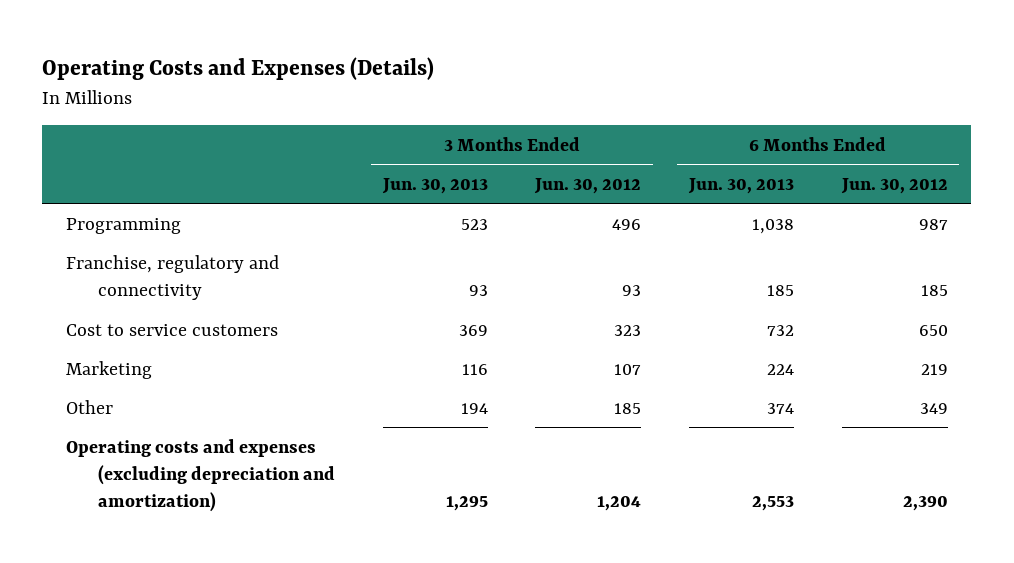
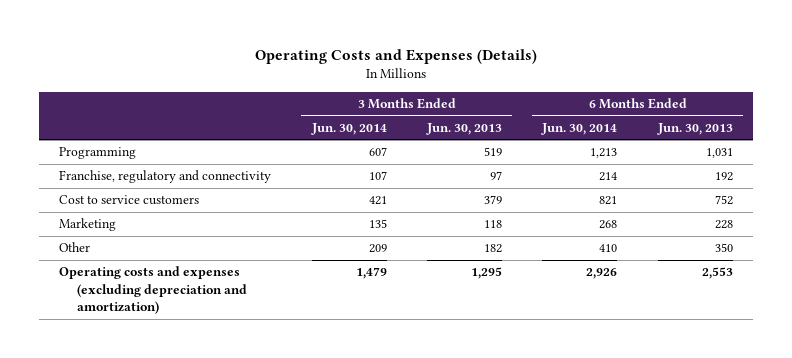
[534,177,642,194] Jun. 30, 2012 -> none
[840,177,948,194] Jun. 30, 2012 -> none
none -> [310,122,387,135] Jun. 30, 2014
none -> [541,122,618,135] Jun. 30, 2014
[460,218,488,230] 523 -> [483,147,502,157] 519
[751,218,794,234] 1,038 -> [705,148,733,159] 1,031
[468,284,488,296] 93 -> [489,171,502,181] 97
[766,284,794,296] 185 -> [714,172,733,182] 192
[458,324,488,336] 369 -> [483,195,502,205] 379
[766,324,794,336] 732 -> [714,195,733,206] 752
[461,363,488,375] 116 -> [483,220,502,229] 118
[766,363,794,375] 224 -> [714,220,733,230] 228
[460,402,488,414] 194 -> [483,244,502,254] 182
[766,402,794,414] 374 -> [714,243,733,253] 350

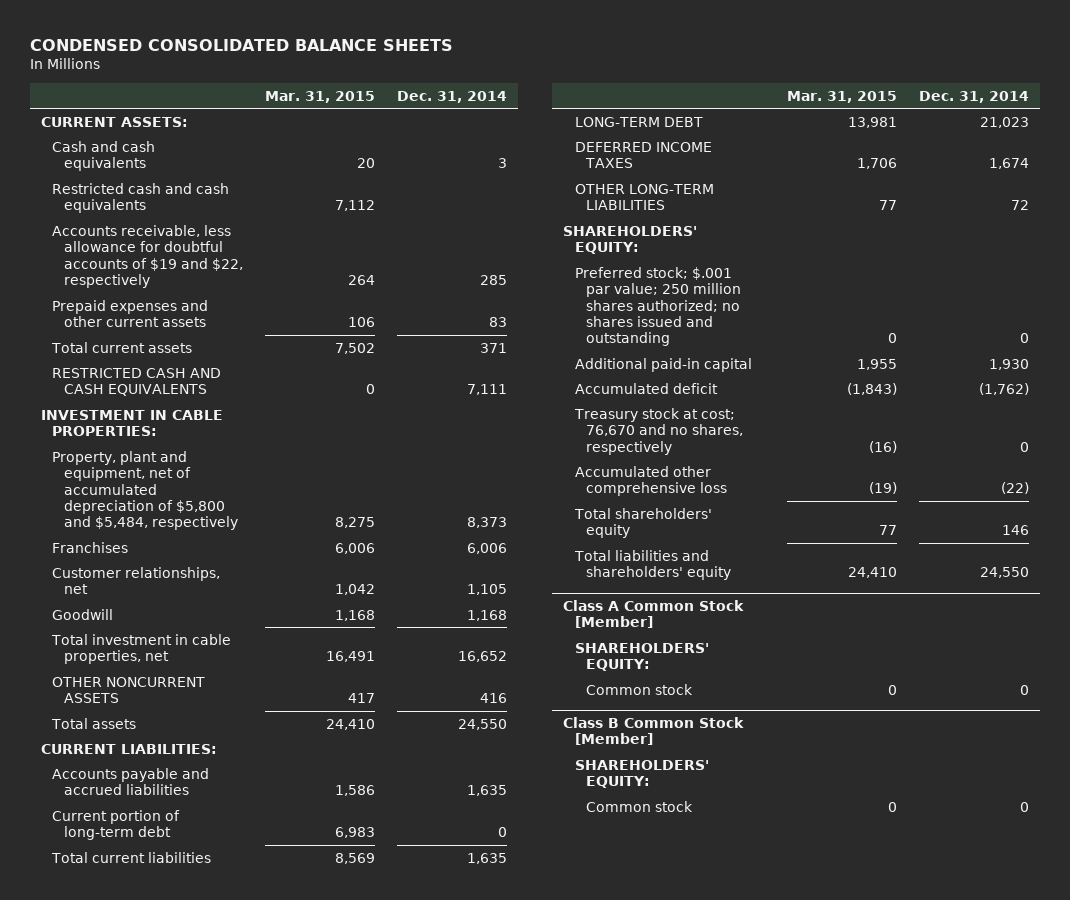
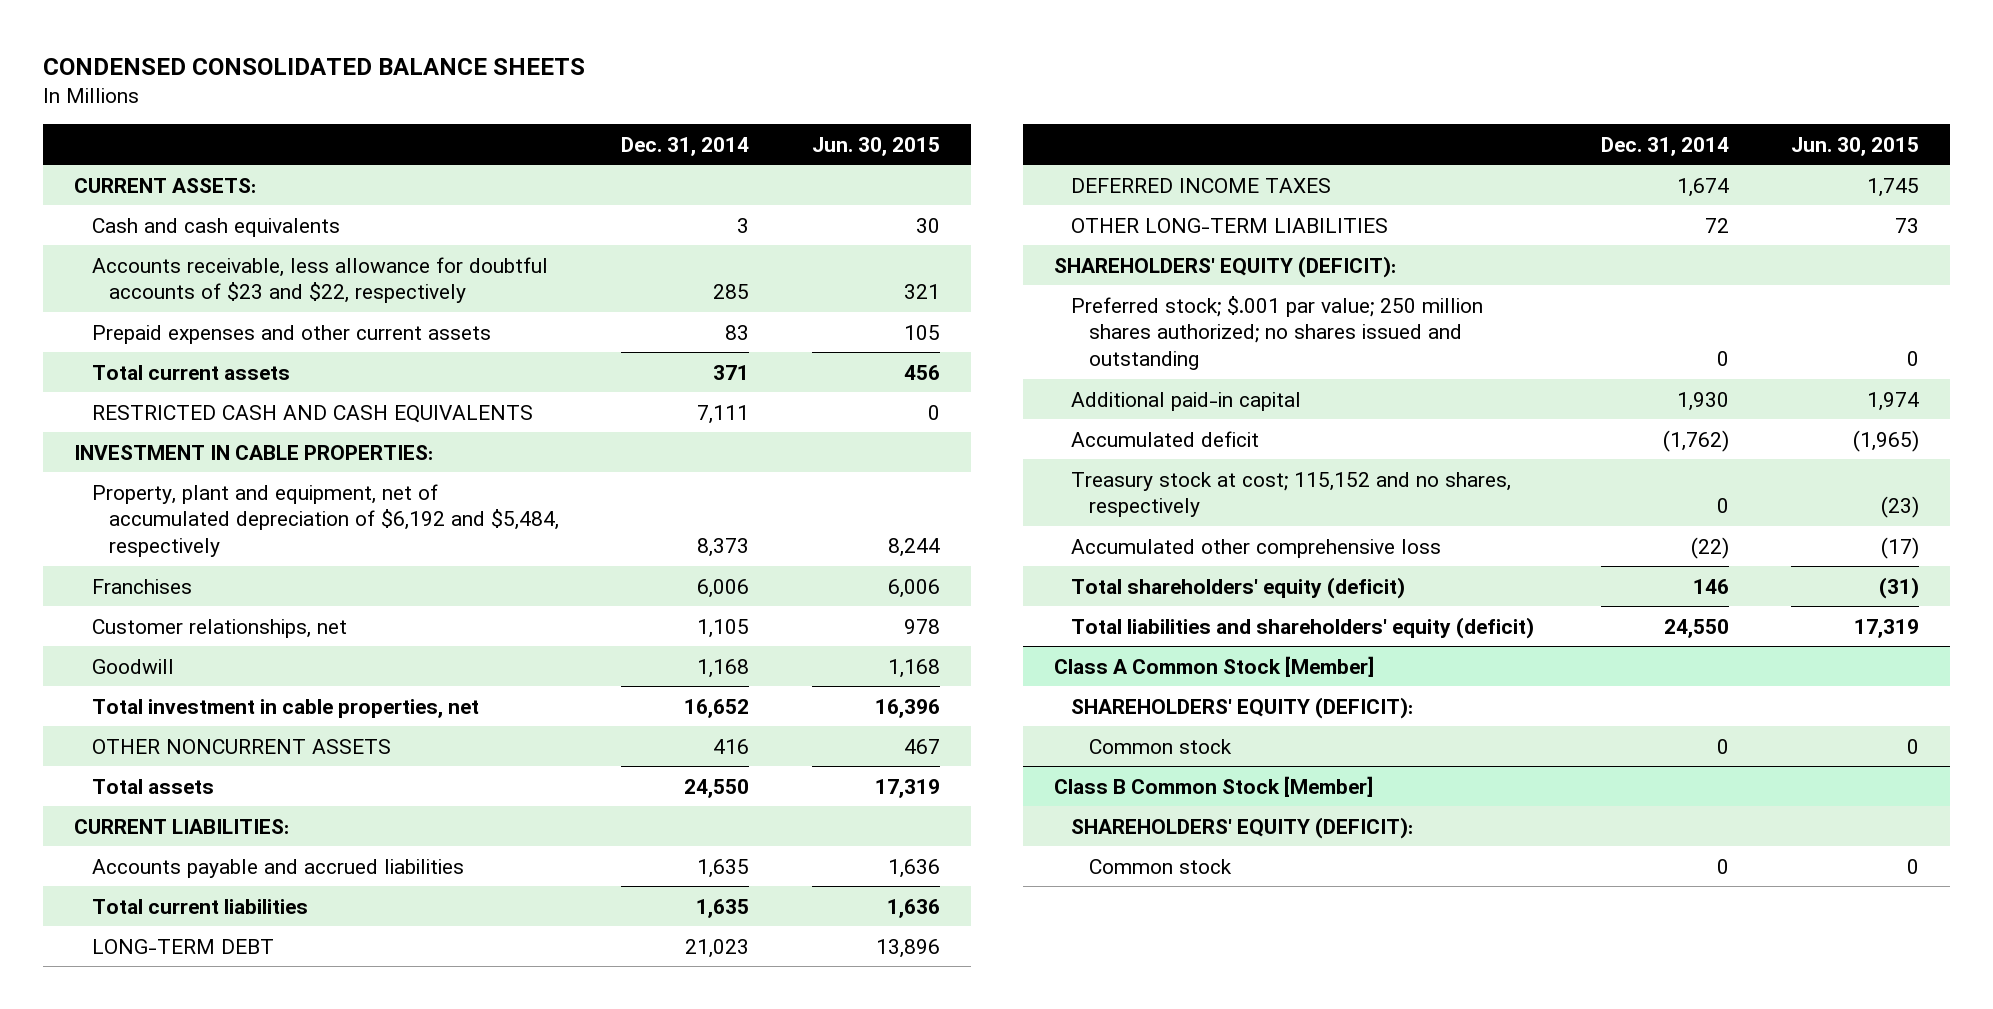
[265,90,376,103] Mar. 31, 2015 -> none
none -> [811,136,940,156] Jun. 30, 2015
[52,182,230,214] Restricted cash and cash equivalents -> none
[52,224,244,288] Accounts receivable, less allowance for doubtful accounts of $19 and $22, respectively -> [91,256,548,304] Accounts receivable, less allowance for doubtful accounts of $23 and $22, respectively
[52,450,239,531] Property, plant and equipment, net of accumulated depreciation of $5,800 and $5,484, respectively -> [91,483,560,558] Property, plant and equipment, net of accumulated depreciation of $6,192 and $5,484, respectively
[52,809,181,841] Current portion of long-term debt -> none
[563,225,698,255] SHAREHOLDERS' EQUITY: -> [1053,255,1396,278] SHAREHOLDERS' EQUITY (DEFICIT):
[573,407,744,455] Treasury stock at cost; 76,670 and no shares, respectively -> [1071,471,1512,518] Treasury stock at cost; 115,152 and no shares, respectively
[573,507,712,539] Total shareholders' equity -> [1071,576,1406,599] Total shareholders' equity (deficit)
[573,549,732,581] Total liabilities and shareholders' equity -> [1071,616,1535,639] Total liabilities and shareholders' equity (deficit)
[574,642,709,672] SHAREHOLDERS' EQUITY: -> [1071,696,1414,719] SHAREHOLDERS' EQUITY (DEFICIT):
[574,759,709,789] SHAREHOLDERS' EQUITY: -> [1071,816,1414,839] SHAREHOLDERS' EQUITY (DEFICIT):

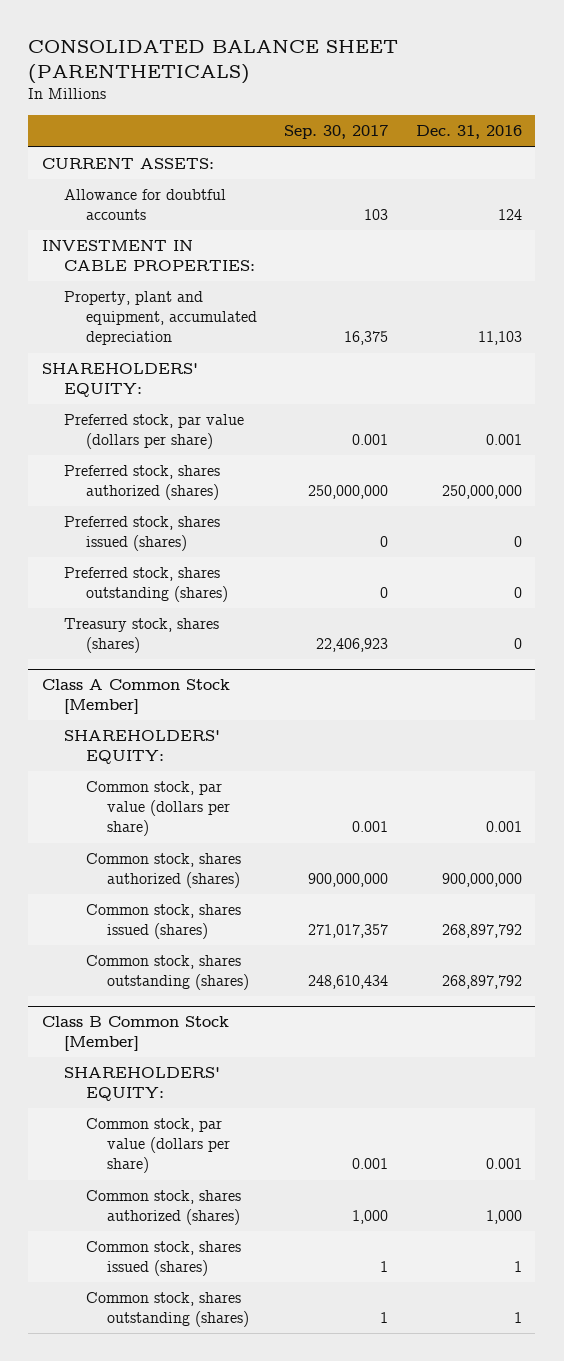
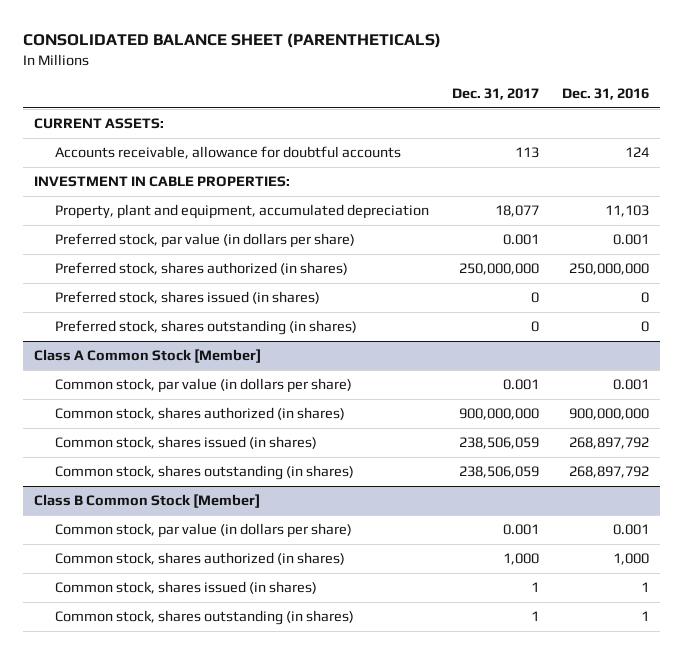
[284,125,389,140] Sep. 30, 2017 -> none
none -> [451,87,539,100] Dec. 31, 2017
[63,189,226,221] Allowance for doubtful accounts -> [55,146,402,160] Accounts receivable, allowance for doubtful accounts
[41,363,198,398] SHAREHOLDERS' EQUITY: -> none
[63,618,219,654] Treasury stock, shares (shares) -> none
[63,414,244,450] Preferred stock, par value (dollars per share) -> [55,233,356,249] Preferred stock, par value (in dollars per share)
[63,465,220,501] Preferred stock, shares authorized (shares) -> [55,262,349,276] Preferred stock, shares authorized (in shares)
[63,516,220,552] Preferred stock, shares issued (shares) -> [55,291,321,305] Preferred stock, shares issued (in shares)
[63,567,228,603] Preferred stock, shares outstanding (shares) -> [55,320,358,336] Preferred stock, shares outstanding (in shares)
[63,730,220,765] SHAREHOLDERS' EQUITY: -> none
[85,781,231,837] Common stock, par value (dollars per share) -> [55,378,353,394] Common stock, par value (in dollars per share)
[85,853,241,889] Common stock, shares authorized (shares) -> [55,407,346,421] Common stock, shares authorized (in shares)
[85,904,241,940] Common stock, shares issued (shares) -> [55,436,318,450] Common stock, shares issued (in shares)
[85,955,250,991] Common stock, shares outstanding (shares) -> [55,465,355,481] Common stock, shares outstanding (in shares)
[63,1067,220,1102] SHAREHOLDERS' EQUITY: -> none
[85,1118,231,1174] Common stock, par value (dollars per share) -> [55,523,353,539] Common stock, par value (in dollars per share)
[85,1190,241,1226] Common stock, shares authorized (shares) -> [55,552,346,566] Common stock, shares authorized (in shares)
[85,1241,241,1277] Common stock, shares issued (shares) -> [55,581,318,595] Common stock, shares issued (in shares)
[85,1292,250,1328] Common stock, shares outstanding (shares) -> [55,610,355,626] Common stock, shares outstanding (in shares)

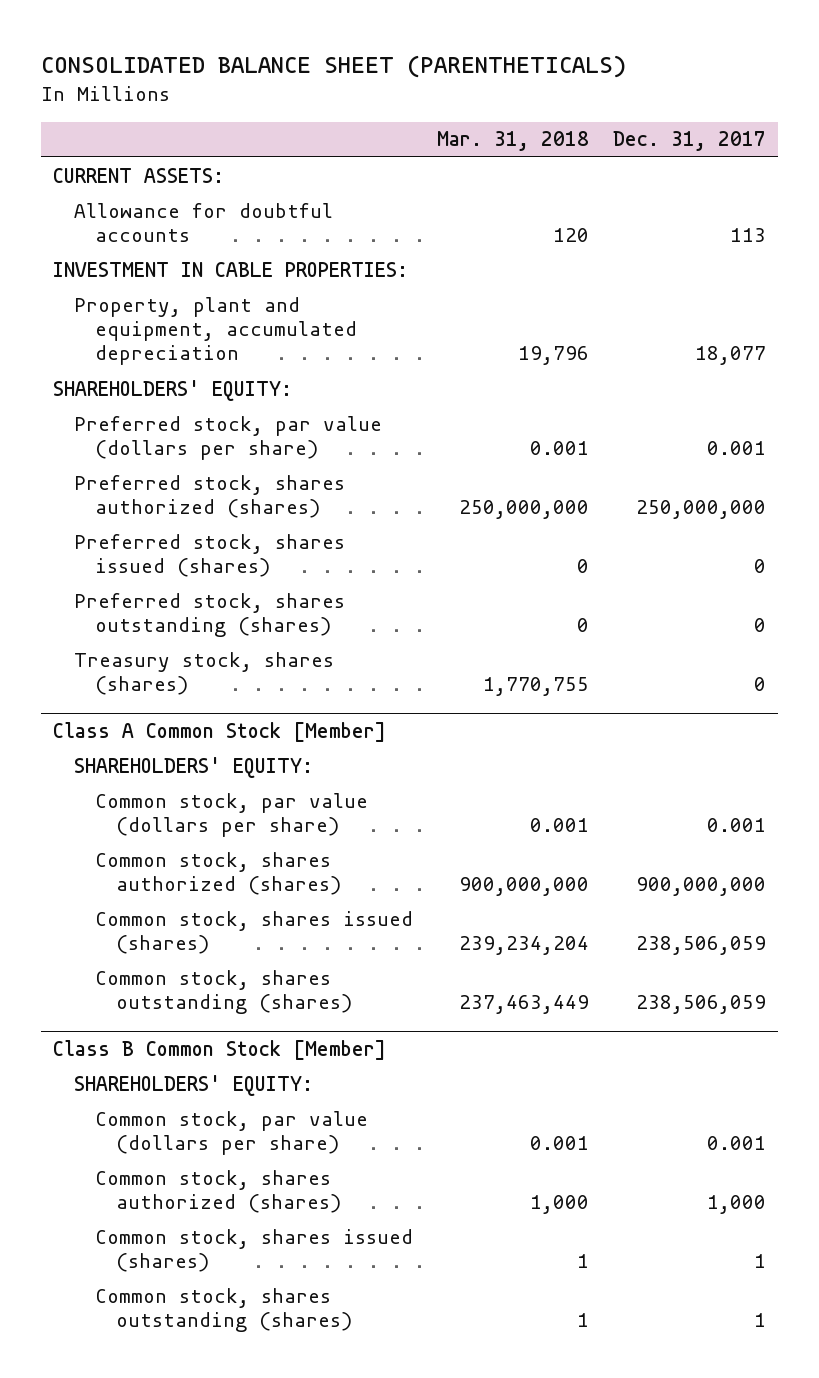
[561,87,649,100] Dec. 31, 2016 -> none
none -> [436,131,589,152] Mar. 31, 2018
[55,146,402,160] Accounts receivable, allowance for doubtful accounts -> [74,202,334,243] Allowance for doubtful accounts
none -> [53,379,293,401] SHAREHOLDERS' EQUITY:
[55,233,356,249] Preferred stock, par value (in dollars per share) -> [74,415,383,461] Preferred stock, par value (dollars per share)
[55,262,349,276] Preferred stock, shares authorized (in shares) -> [74,474,346,519] Preferred stock, shares authorized (shares)
[55,291,321,305] Preferred stock, shares issued (in shares) -> [74,533,346,578] Preferred stock, shares issued (shares)
[55,320,358,336] Preferred stock, shares outstanding (in shares) -> [74,592,346,638] Preferred stock, shares outstanding (shares)
none -> [74,651,335,696] Treasury stock, shares (shares)
none -> [74,756,314,778] SHAREHOLDERS' EQUITY:
[55,378,353,394] Common stock, par value (in dollars per share) -> [94,792,368,838] Common stock, par value (dollars per share)
[55,407,346,421] Common stock, shares authorized (in shares) -> [94,851,341,896] Common stock, shares authorized (shares)
[55,436,318,450] Common stock, shares issued (in shares) -> [94,910,413,955] Common stock, shares issued (shares)
[55,465,355,481] Common stock, shares outstanding (in shares) -> [94,969,352,1015] Common stock, shares outstanding (shares)
none -> [74,1074,314,1096] SHAREHOLDERS' EQUITY:
[55,523,353,539] Common stock, par value (in dollars per share) -> [94,1110,368,1156] Common stock, par value (dollars per share)
[55,552,346,566] Common stock, shares authorized (in shares) -> [94,1169,341,1214] Common stock, shares authorized (shares)
[55,581,318,595] Common stock, shares issued (in shares) -> [94,1228,413,1273] Common stock, shares issued (shares)
[55,610,355,626] Common stock, shares outstanding (in shares) -> [94,1287,352,1333] Common stock, shares outstanding (shares)

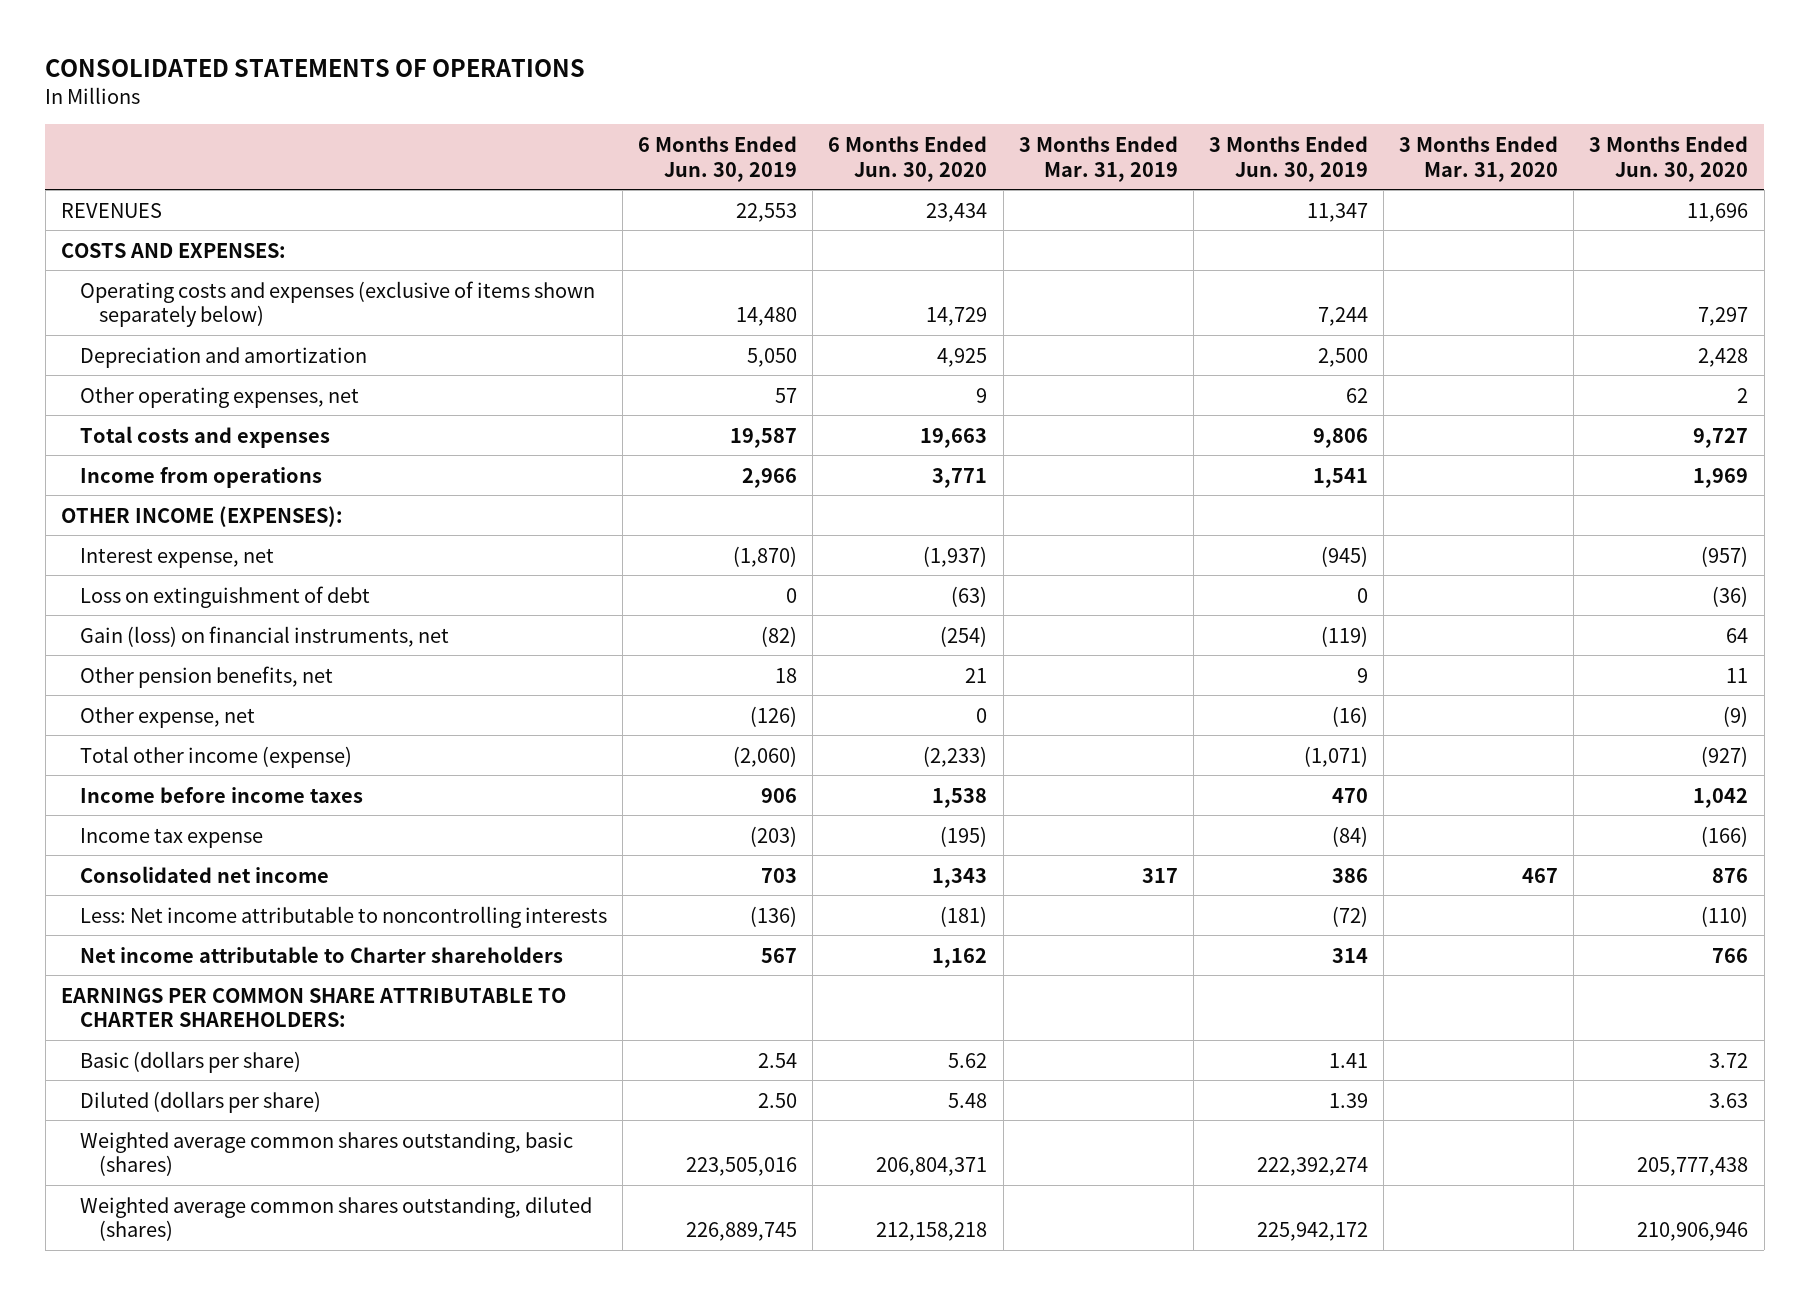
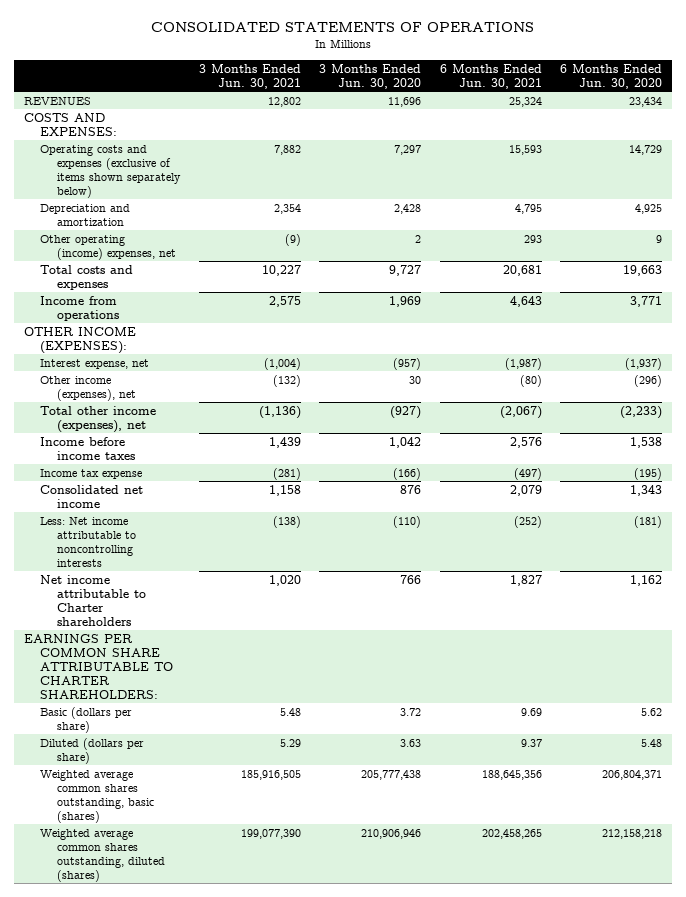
[638,135,798,182] 6 Months Ended Jun. 30, 2019 -> none
[1018,135,1178,182] 3 Months Ended Mar. 31, 2019 -> none
[1208,135,1368,182] 3 Months Ended Jun. 30, 2019 -> none
[1399,135,1559,182] 3 Months Ended Mar. 31, 2020 -> none
none -> [198,63,301,89] 3 Months Ended Jun. 30, 2021
none -> [439,63,542,89] 6 Months Ended Jun. 30, 2021
[79,386,359,408] Other operating expenses, net -> [40,234,177,260] Other operating (income) expenses, net
[79,585,370,608] Loss on extinguishment of debt -> none
[79,625,449,647] Gain (loss) on financial instruments, net -> none
[79,665,333,688] Other pension benefits, net -> none
[79,706,255,728] Other expense, net -> none
[79,745,352,768] Total other income (expense) -> [40,375,137,401] Other income (expenses), net
[923,745,988,767] (2,233) -> [634,374,663,387] (296)
[1701,745,1749,767] (927) -> [409,375,422,384] 30
none -> [40,405,157,433] Total other income (expenses), net

